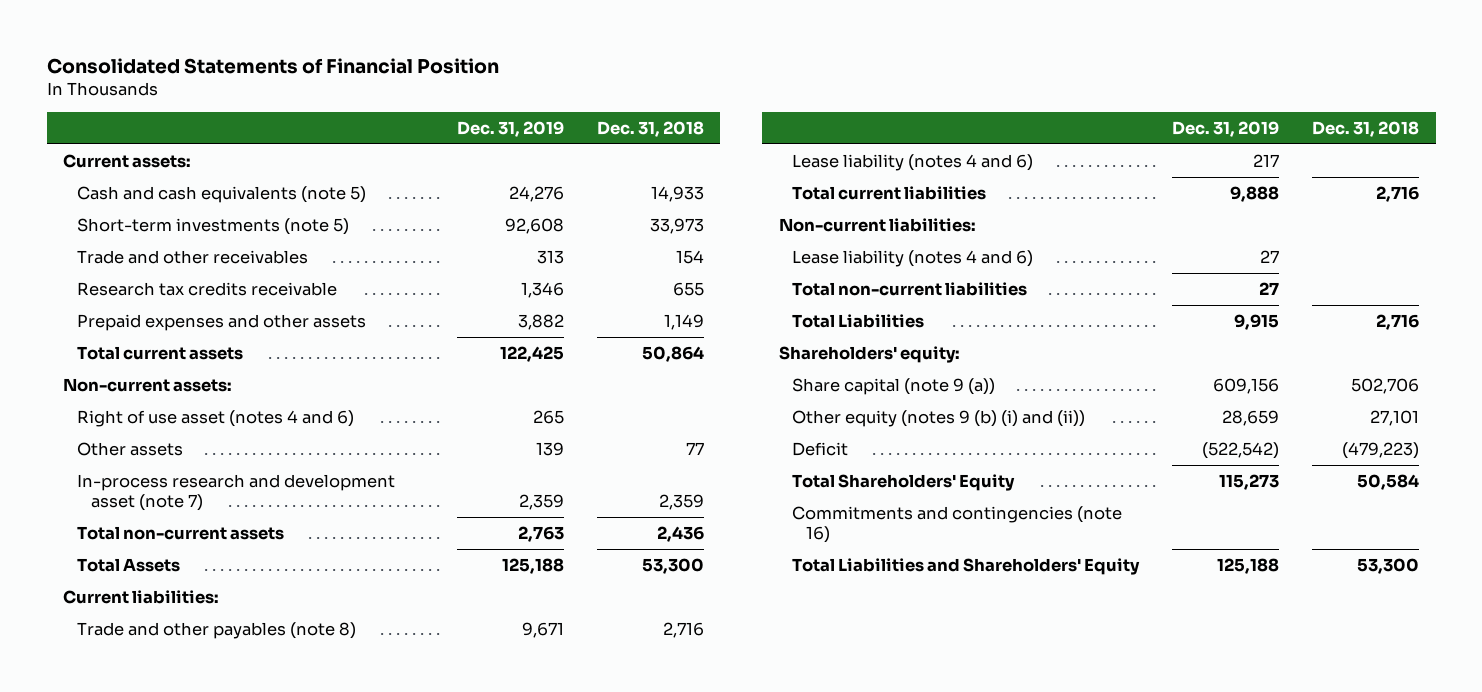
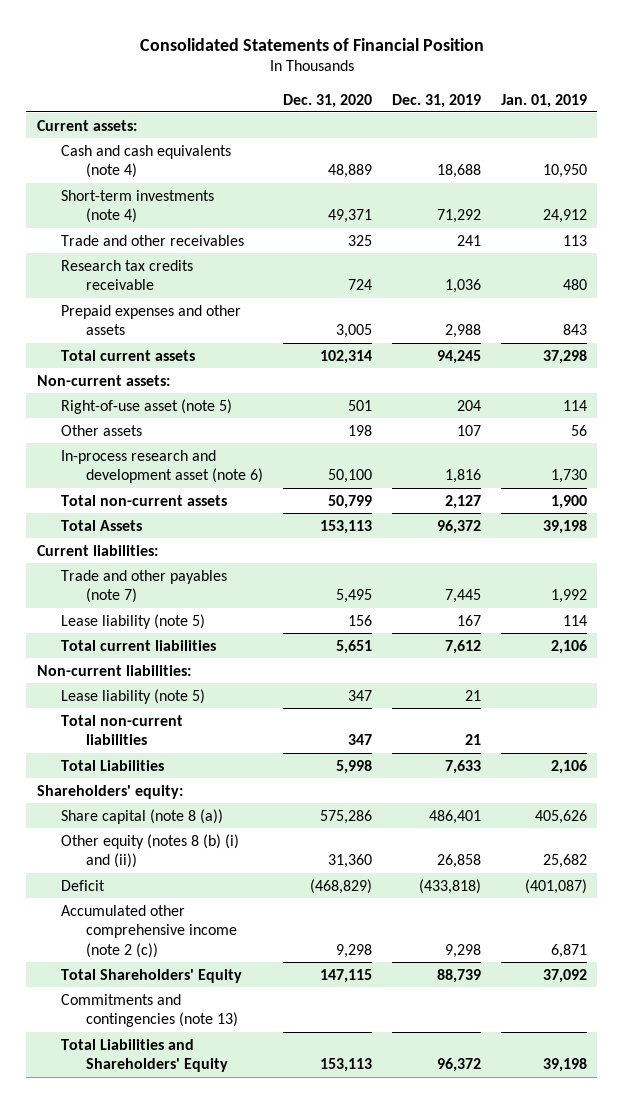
[596,120,704,137] Dec. 31, 2018 -> none
none -> [283,93,373,108] Dec. 31, 2020
none -> [501,93,588,108] Jan. 01, 2019
[76,186,366,204] Cash and cash equivalents (note 5) -> [61,144,232,179] Cash and cash equivalents (note 4)
[508,186,564,203] 24,276 -> [437,164,482,179] 18,688
[76,218,349,236] Short-term investments (note 5) -> [61,189,215,224] Short-term investments (note 4)
[504,218,564,235] 92,608 -> [437,209,482,224] 71,292
[536,250,564,265] 313 -> [457,234,482,246] 241
[520,282,564,299] 1,346 -> [445,279,482,294] 1,036
[517,314,564,331] 3,882 -> [445,324,482,339] 2,988
[499,346,564,363] 122,425 -> [437,349,482,364] 94,245
[76,410,354,428] Right of use asset (notes 4 and 6) -> [61,398,233,414] Right-of-use asset (note 5)
[532,410,564,425] 265 -> [457,399,482,411] 204
[535,442,564,457] 139 -> [457,424,482,436] 107
[76,474,395,512] In-process research and development asset (note 7) -> [61,449,264,484] In-process research and development asset (note 6)
[518,494,564,511] 2,359 -> [445,469,482,484] 1,816
[517,526,564,543] 2,763 -> [445,494,482,509] 2,127
[501,558,564,575] 125,188 -> [437,519,482,534] 96,372
[76,622,356,640] Trade and other payables (note 8) -> [61,569,228,604] Trade and other payables (note 7)
[521,622,564,639] 9,671 -> [445,589,482,604] 7,445
[792,154,1034,172] Lease liability (notes 4 and 6) -> [61,613,206,629] Lease liability (note 5)
[1253,154,1280,168] 217 -> [457,614,482,626] 167
[1230,186,1280,203] 9,888 -> [445,639,482,654] 7,612
[792,250,1034,268] Lease liability (notes 4 and 6) -> [61,688,206,704] Lease liability (note 5)
[1260,250,1280,264] 27 -> [465,689,482,701] 21
[1259,282,1280,296] 27 -> [465,734,482,746] 21
[1234,314,1280,331] 9,915 -> [445,759,482,774] 7,633
[792,378,996,396] Share capital (note 9 (a)) -> [61,808,224,824] Share capital (note 8 (a))
[1213,378,1280,395] 609,156 -> [429,809,482,824] 486,401
[792,410,1086,428] Other equity (notes 9 (b) (i) and (ii)) -> [61,833,240,869] Other equity (notes 8 (b) (i) and (ii))
[1222,410,1280,427] 28,659 -> [437,854,482,869] 26,858
[1202,442,1280,460] (522,542) -> [419,878,482,894] (433,818)
none -> [61,904,238,958] Accumulated other comprehensive income (note 2 (c))
[1219,474,1280,491] 115,273 -> [437,968,482,983] 88,739
[792,506,1123,544] Commitments and contingencies (note 16) -> [61,993,239,1028] Commitments and contingencies (note 13)
[1217,558,1280,575] 125,188 -> [437,1058,482,1073] 96,372

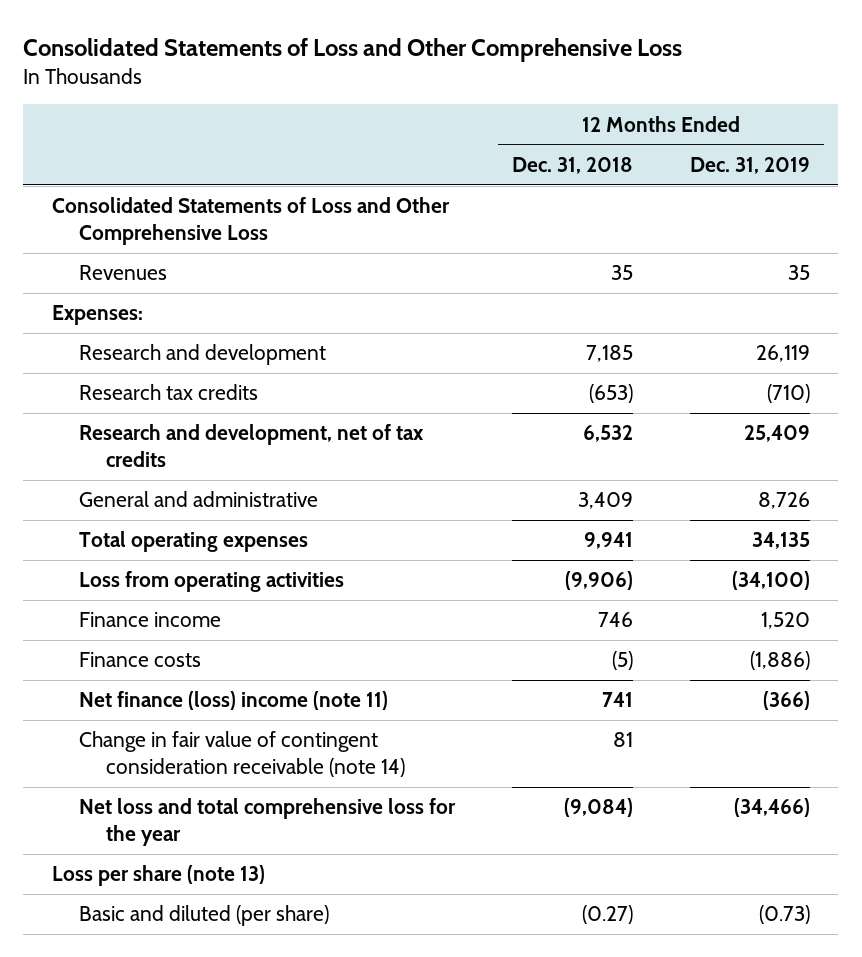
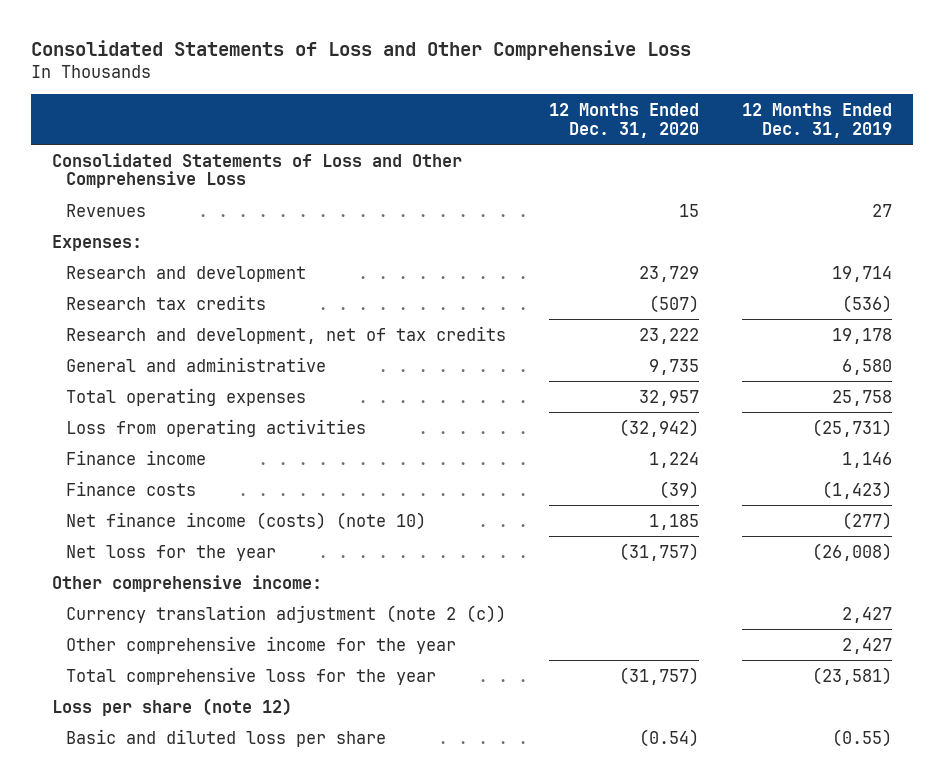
[511,157,633,175] Dec. 31, 2018 -> none
none -> [549,102,700,138] 12 Months Ended Dec. 31, 2020
[787,265,810,281] 35 -> [871,203,892,217] 27
[78,731,405,778] Change in fair value of contingent consideration receivable (note 14) -> none
[755,345,810,363] 26,119 -> [831,265,892,282] 19,714
[766,384,810,404] (710) -> [841,294,892,313] (536)
[743,425,810,443] 25,409 -> [831,327,892,344] 19,178
[757,492,810,510] 8,726 -> [841,358,892,375] 6,580
[751,532,810,550] 34,135 -> [831,389,892,406] 25,758
[731,571,810,591] (34,100) -> [811,418,892,437] (25,731)
[760,612,810,630] 1,520 -> [841,451,892,468] 1,146
[749,651,810,671] (1,886) -> [821,480,892,499] (1,423)
[78,691,388,711] Net finance (loss) income (note 11) -> [66,511,427,530] Net finance income (costs) (note 10)
[762,691,810,711] (366) -> [841,511,892,530] (277)
[78,798,456,847] Net loss and total comprehensive loss for the year -> [66,544,277,561] Net loss for the year
[733,798,810,818] (34,466) -> [811,542,892,561] (26,008)
none -> [52,574,323,592] Other comprehensive income:
none -> [66,604,507,623] Currency translation adjustment (note 2 (c))
none -> [66,635,457,654] Other comprehensive income for the year
none -> [66,666,437,685] Total comprehensive loss for the year
[51,865,265,887] Loss per share (note 13) -> [52,697,293,716] Loss per share (note 12)
[78,905,329,927] Basic and diluted (per share) -> [66,728,387,747] Basic and diluted loss per share
[758,905,810,925] (0.73) -> [831,728,892,747] (0.55)

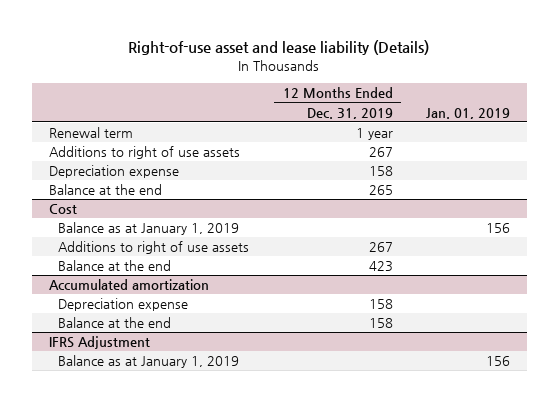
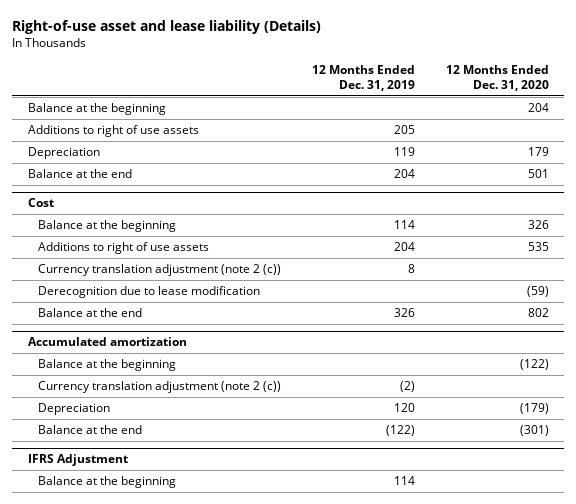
[426,107,511,119] Jan. 01, 2019 -> none
none -> [445,65,549,91] 12 Months Ended Dec. 31, 2020
[48,127,133,139] Renewal term -> none
none -> [27,103,166,116] Balance at the beginning
[368,147,393,158] 267 -> [393,125,415,135] 205
[48,165,179,179] Depreciation expense -> [27,147,100,160] Depreciation
[368,166,393,177] 158 -> [393,147,415,157] 119
[368,185,393,196] 265 -> [393,169,415,179] 204
[57,222,239,236] Balance as at January 1, 2019 -> none
none -> [37,220,176,233] Balance at the beginning
[368,242,393,253] 267 -> [393,242,415,252] 204
none -> [37,264,281,277] Currency translation adjustment (note 2 (c))
none -> [37,286,260,299] Derecognition due to lease modification
[368,261,393,273] 423 -> [393,308,415,318] 326
none -> [37,359,176,372] Balance at the beginning
none -> [37,381,281,394] Currency translation adjustment (note 2 (c))
[57,298,188,312] Depreciation expense -> [37,403,110,416] Depreciation
[368,299,393,310] 158 -> [393,403,415,413] 120
[368,318,393,329] 158 -> [385,425,415,437] (122)
[57,355,239,369] Balance as at January 1, 2019 -> none
none -> [37,476,176,489] Balance at the beginning

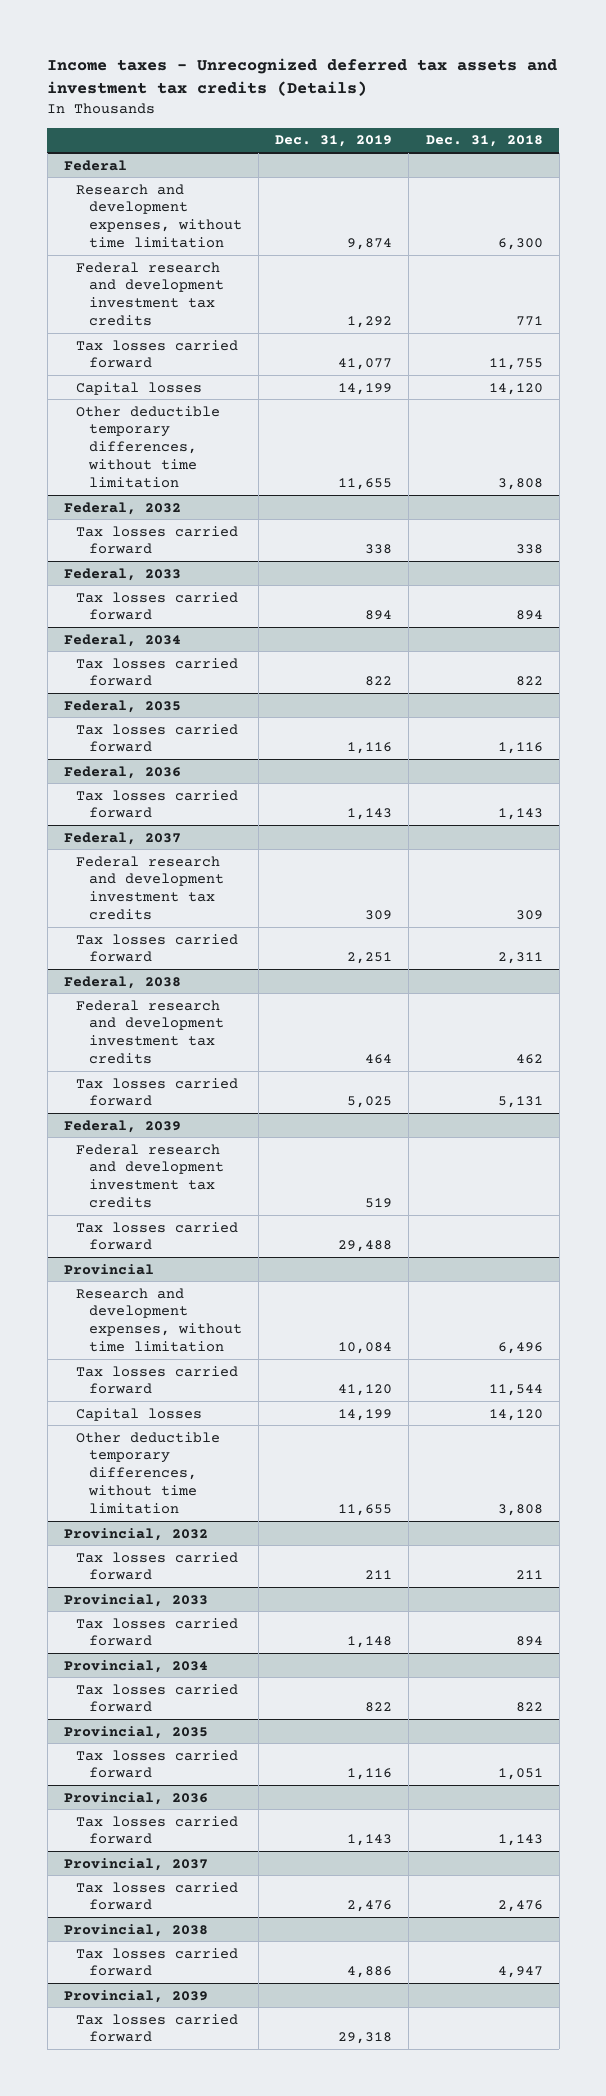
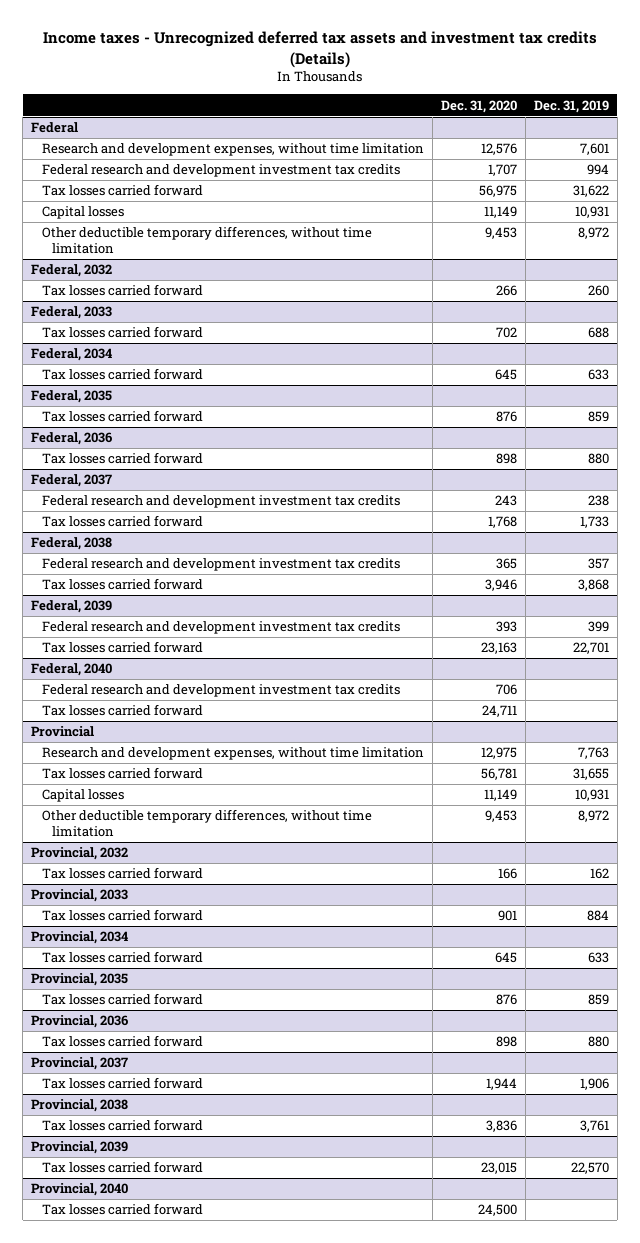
[425,135,543,148] Dec. 31, 2018 -> none
none -> [440,99,517,113] Dec. 31, 2020
[347,237,393,250] 9,874 -> [579,143,609,156] 7,601
[347,315,393,328] 1,292 -> [586,164,609,176] 994
[338,358,393,371] 41,077 -> [572,185,609,198] 31,622
[338,382,393,395] 14,199 -> [574,206,609,219] 10,931
[338,477,393,490] 11,655 -> [577,227,609,240] 8,972
[365,544,393,555] 338 -> [587,285,609,297] 260
[365,610,393,621] 894 -> [587,327,609,339] 688
[365,676,393,687] 822 -> [587,369,609,381] 633
[347,742,393,755] 1,116 -> [587,411,609,423] 859
[347,808,393,821] 1,143 -> [587,453,609,465] 880
[365,909,393,920] 309 -> [587,495,609,507] 238
[347,952,393,965] 2,251 -> [579,516,609,529] 1,733
[365,1053,393,1064] 464 -> [587,558,609,570] 357
[347,1096,393,1109] 5,025 -> [577,579,609,592] 3,868
[365,1197,393,1208] 519 -> [587,621,609,633] 399
[338,1240,393,1253] 29,488 -> [572,642,609,655] 22,701
none -> [31,663,113,677] Federal, 2040
none -> [41,684,400,698] Federal research and development investment tax credits
none -> [41,704,203,717] Tax losses carried forward
[338,1341,393,1354] 10,084 -> [577,747,609,760] 7,763
[338,1384,393,1397] 41,120 -> [572,768,609,781] 31,655
[338,1408,393,1421] 14,199 -> [574,789,609,802] 10,931
[338,1503,393,1516] 11,655 -> [577,810,609,823] 8,972
[365,1570,393,1580] 211 -> [589,868,609,880] 162
[347,1636,393,1649] 1,148 -> [586,910,609,922] 884
[365,1702,393,1713] 822 -> [587,952,609,964] 633
[347,1768,393,1781] 1,116 -> [587,994,609,1006] 859
[347,1834,393,1847] 1,143 -> [587,1036,609,1048] 880
[347,1900,393,1913] 2,476 -> [579,1078,609,1091] 1,906
[347,1966,393,1979] 4,886 -> [579,1120,609,1133] 3,761
[338,2032,393,2045] 29,318 -> [570,1162,609,1175] 22,570
none -> [31,1183,129,1197] Provincial, 2040
none -> [41,1203,203,1216] Tax losses carried forward

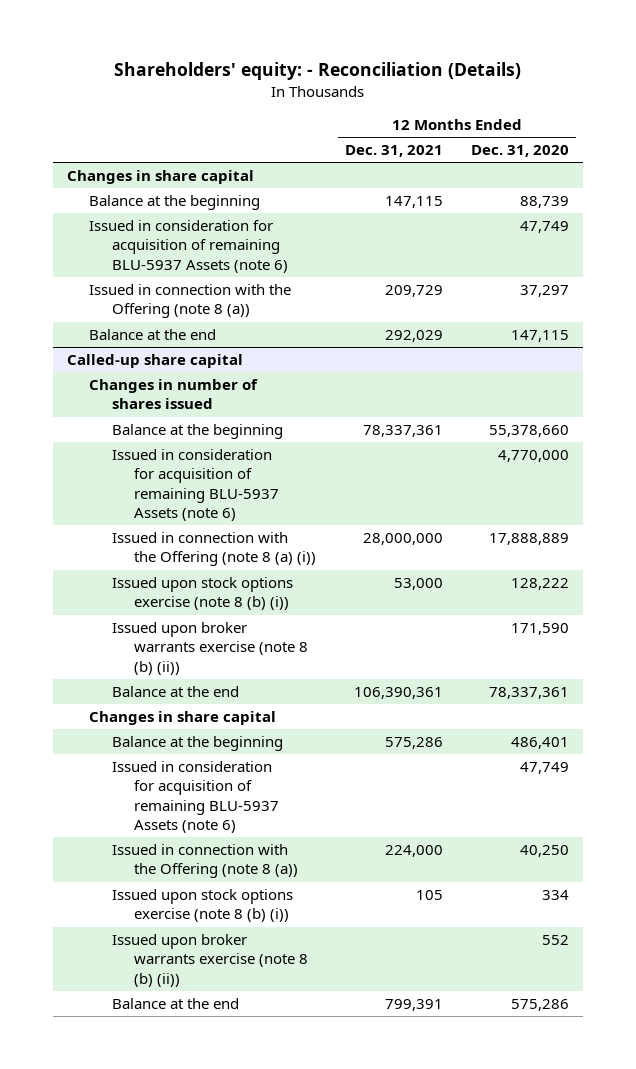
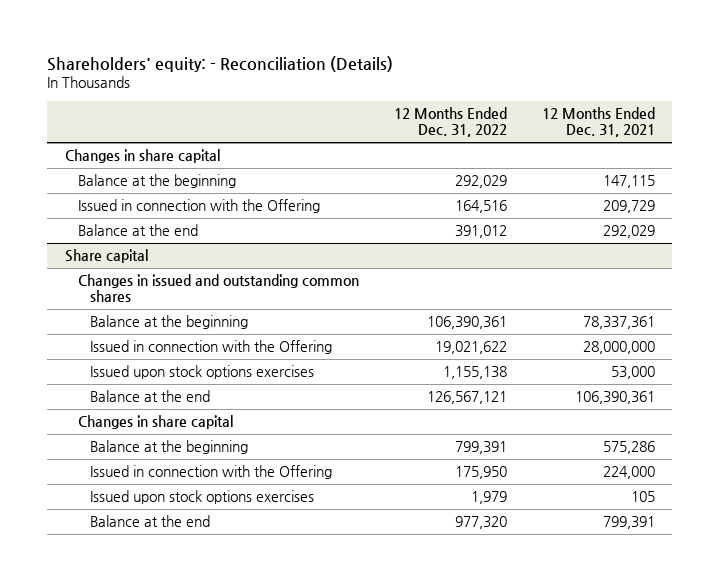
[470,145,569,158] Dec. 31, 2020 -> none
none -> [393,107,507,138] 12 Months Ended Dec. 31, 2022
[89,220,288,273] Issued in consideration for acquisition of remaining BLU-5937 Assets (note 6) -> none
[89,284,292,319] Issued in connection with the Offering (note 8 (a)) -> [77,199,320,214] Issued in connection with the Offering
[66,354,243,369] Called-up share capital -> [64,249,148,264] Share capital
[89,379,259,410] Changes in number of shares issued -> [77,274,359,303] Changes in issued and outstanding common shares
[111,449,280,522] Issued in consideration for acquisition of remaining BLU-5937 Assets (note 6) -> none
[111,622,309,675] Issued upon broker warrants exercise (note 8 (b) (ii)) -> none
[111,532,317,567] Issued in connection with the Offering (note 8 (a) (i)) -> [90,340,333,355] Issued in connection with the Offering
[111,577,293,611] Issued upon stock options exercise (note 8 (b) (i)) -> [90,365,315,380] Issued upon stock options exercises
[111,761,280,834] Issued in consideration for acquisition of remaining BLU-5937 Assets (note 6) -> none
[111,934,309,987] Issued upon broker warrants exercise (note 8 (b) (ii)) -> none
[111,844,299,879] Issued in connection with the Offering (note 8 (a)) -> [90,465,333,480] Issued in connection with the Offering
[111,889,293,923] Issued upon stock options exercise (note 8 (b) (i)) -> [90,490,315,505] Issued upon stock options exercises

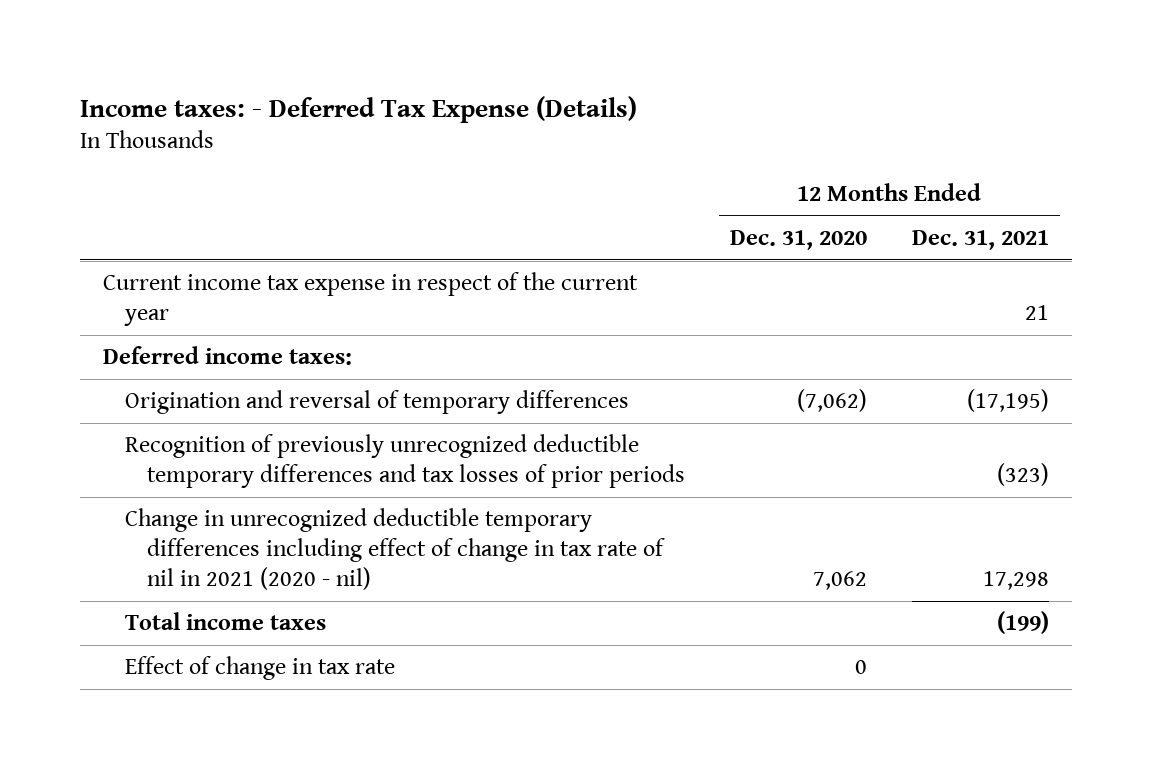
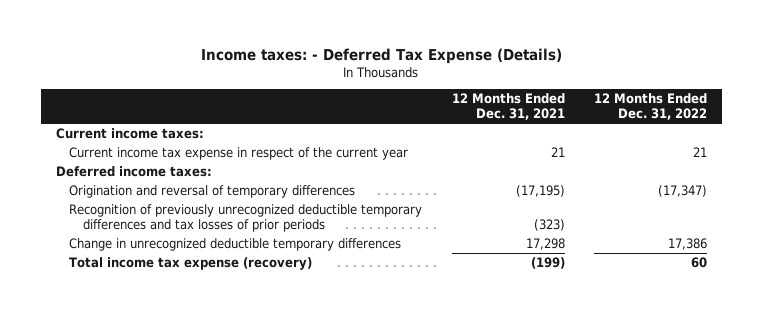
[729,230,867,251] Dec. 31, 2020 -> none
none -> [594,93,708,120] 12 Months Ended Dec. 31, 2022
none -> [55,128,204,140] Current income taxes:
[124,656,395,681] Effect of change in tax rate -> none
[124,508,665,591] Change in unrecognized deductible temporary differences including effect of change in tax rate of nil in 2021 (2020 - nil) -> [69,238,402,252] Change in unrecognized deductible temporary differences
[124,612,326,631] Total income taxes -> [69,257,313,271] Total income tax expense (recovery)

